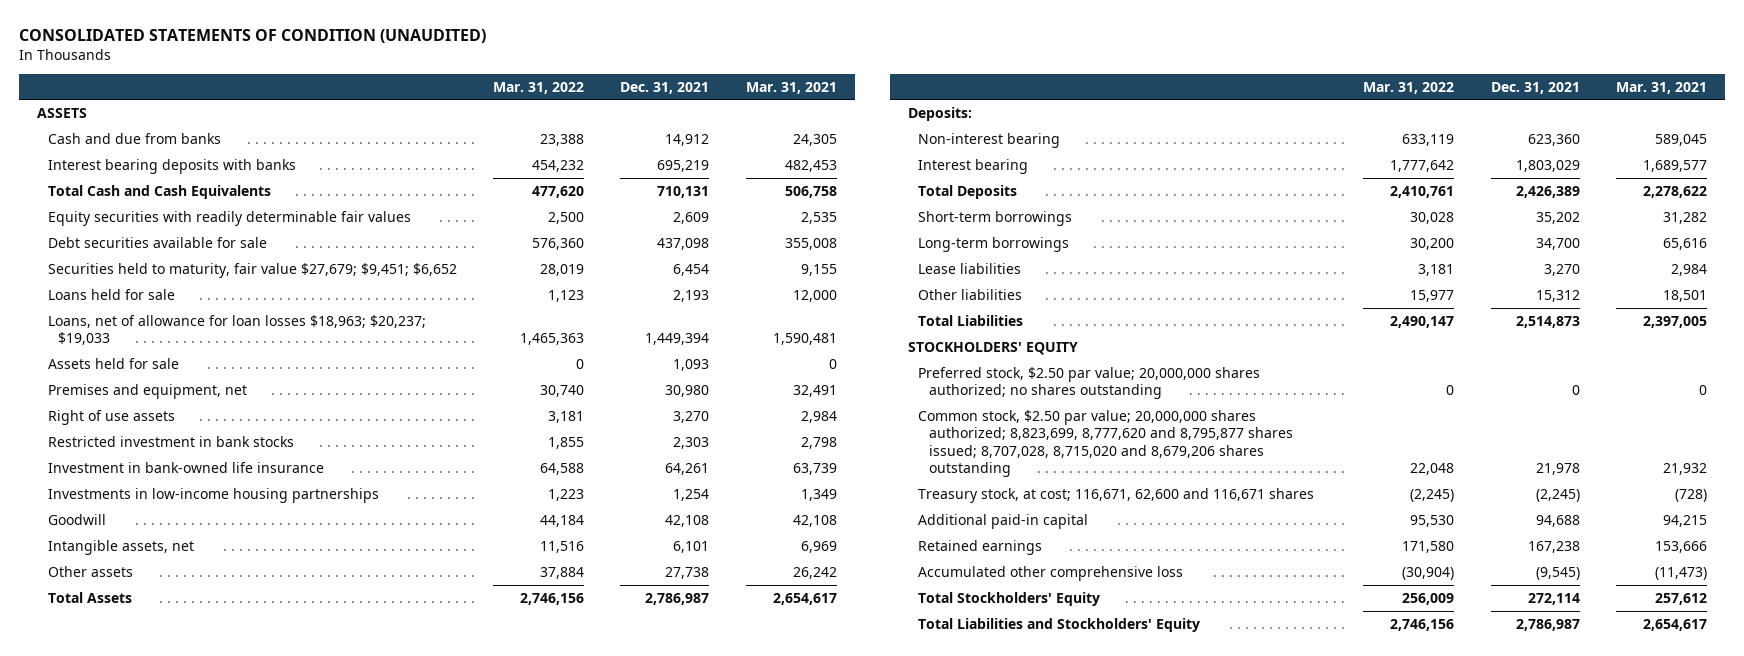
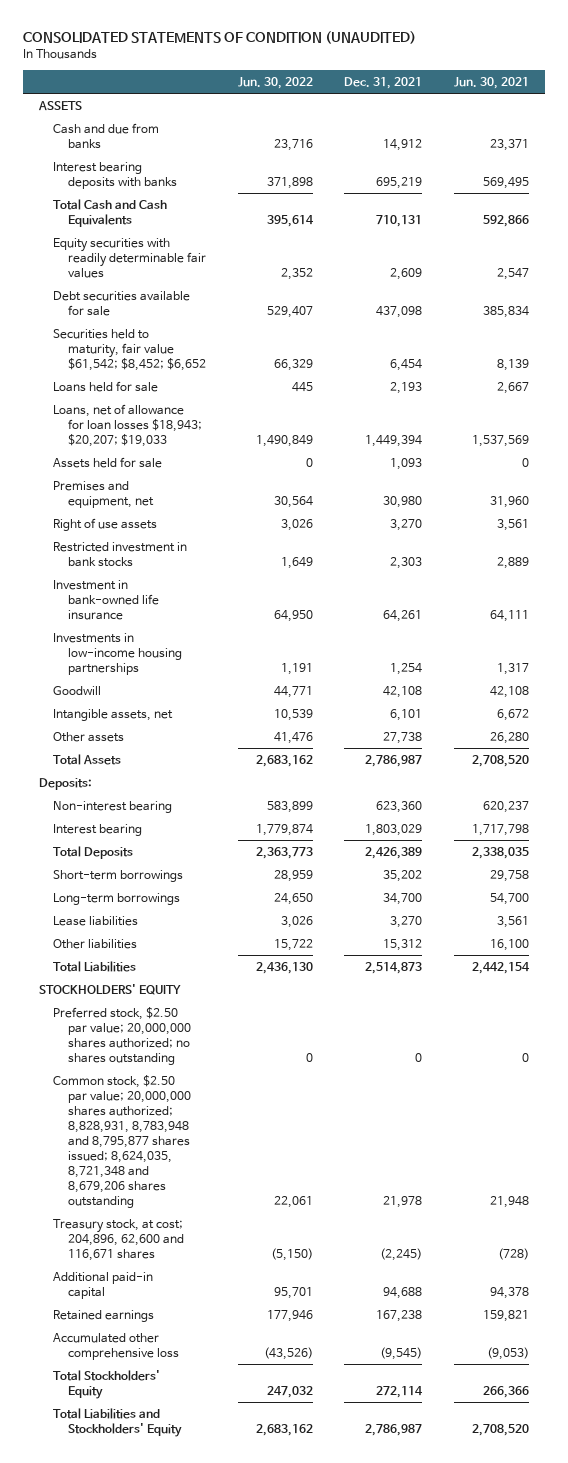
[493,81,585,94] Mar. 31, 2022 -> none
[745,81,837,94] Mar. 31, 2021 -> none
none -> [237,76,313,89] Jun. 30, 2022
none -> [453,76,529,89] Jun. 30, 2021
[47,262,457,278] Securities held to maturity, fair value $27,679; $9,451; $6,652 -> [53,328,206,371] Securities held to maturity, fair value $61,542; $8,452; $6,652
[47,314,426,346] Loans, net of allowance for loan losses $18,963; $20,237; $19,033 -> [53,403,202,447] Loans, net of allowance for loan losses $18,943; $20,207; $19,033
[918,409,1293,477] Common stock, $2.50 par value; 20,000,000 shares authorized; 8,823,699, 8,777,620 and 8,795,877 shares issued; 8,707,028, 8,715,020 and 8,679,206 shares outstanding -> [53,1074,191,1209] Common stock, $2.50 par value; 20,000,000 shares authorized; 8,828,931, 8,783,948 and 8,795,877 shares issued; 8,624,035, 8,721,348 and 8,679,206 shares outstanding
[918,487,1315,503] Treasury stock, at cost; 116,671, 62,600 and 116,671 shares -> [53,1218,184,1261] Treasury stock, at cost; 204,896, 62,600 and 116,671 shares

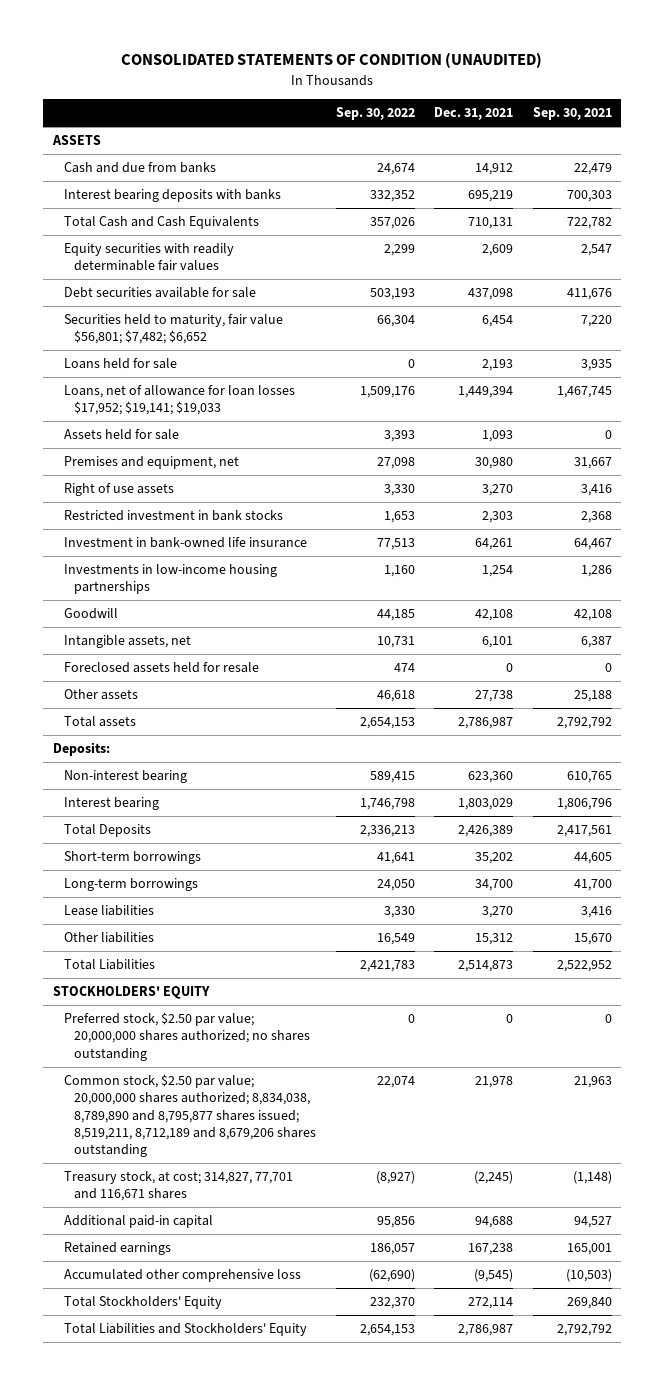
[237,76,313,89] Jun. 30, 2022 -> none
[453,76,529,89] Jun. 30, 2021 -> none
none -> [335,107,415,121] Sep. 30, 2022
none -> [532,107,612,121] Sep. 30, 2021
[53,328,206,371] Securities held to maturity, fair value $61,542; $8,452; $6,652 -> [63,314,283,345] Securities held to maturity, fair value $56,801; $7,482; $6,652
[53,403,202,447] Loans, net of allowance for loan losses $18,943; $20,207; $19,033 -> [63,385,295,416] Loans, net of allowance for loan losses $17,952; $19,141; $19,033
none -> [63,662,259,674] Foreclosed assets held for resale
[53,753,122,765] Total Assets -> [63,716,136,728] Total assets
[53,1074,191,1209] Common stock, $2.50 par value; 20,000,000 shares authorized; 8,828,931, 8,783,948 and 8,795,877 shares issued; 8,624,035, 8,721,348 and 8,679,206 shares outstanding -> [63,1074,317,1157] Common stock, $2.50 par value; 20,000,000 shares authorized; 8,834,038, 8,789,890 and 8,795,877 shares issued; 8,519,211, 8,712,189 and 8,679,206 shares outstanding
[53,1218,184,1261] Treasury stock, at cost; 204,896, 62,600 and 116,671 shares -> [63,1171,293,1202] Treasury stock, at cost; 314,827, 77,701 and 116,671 shares

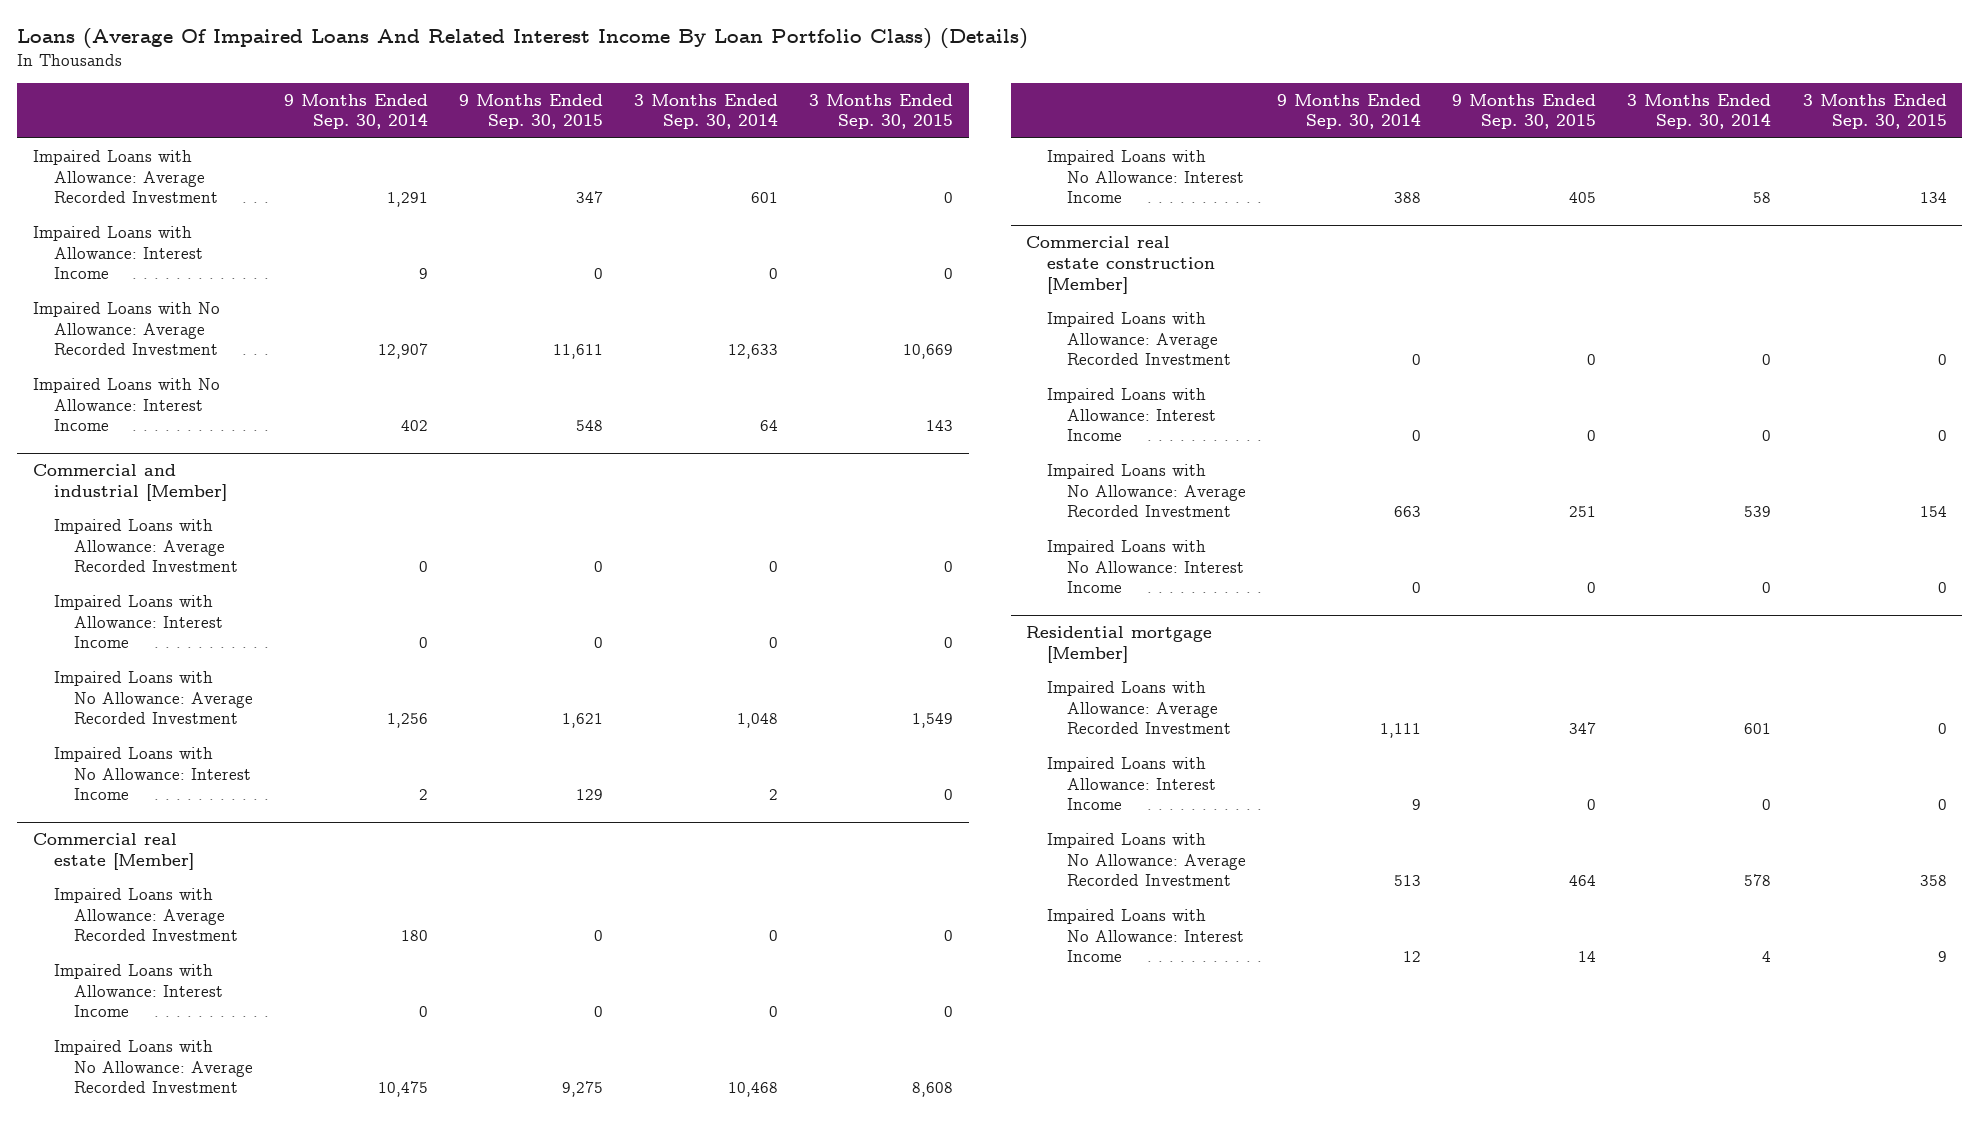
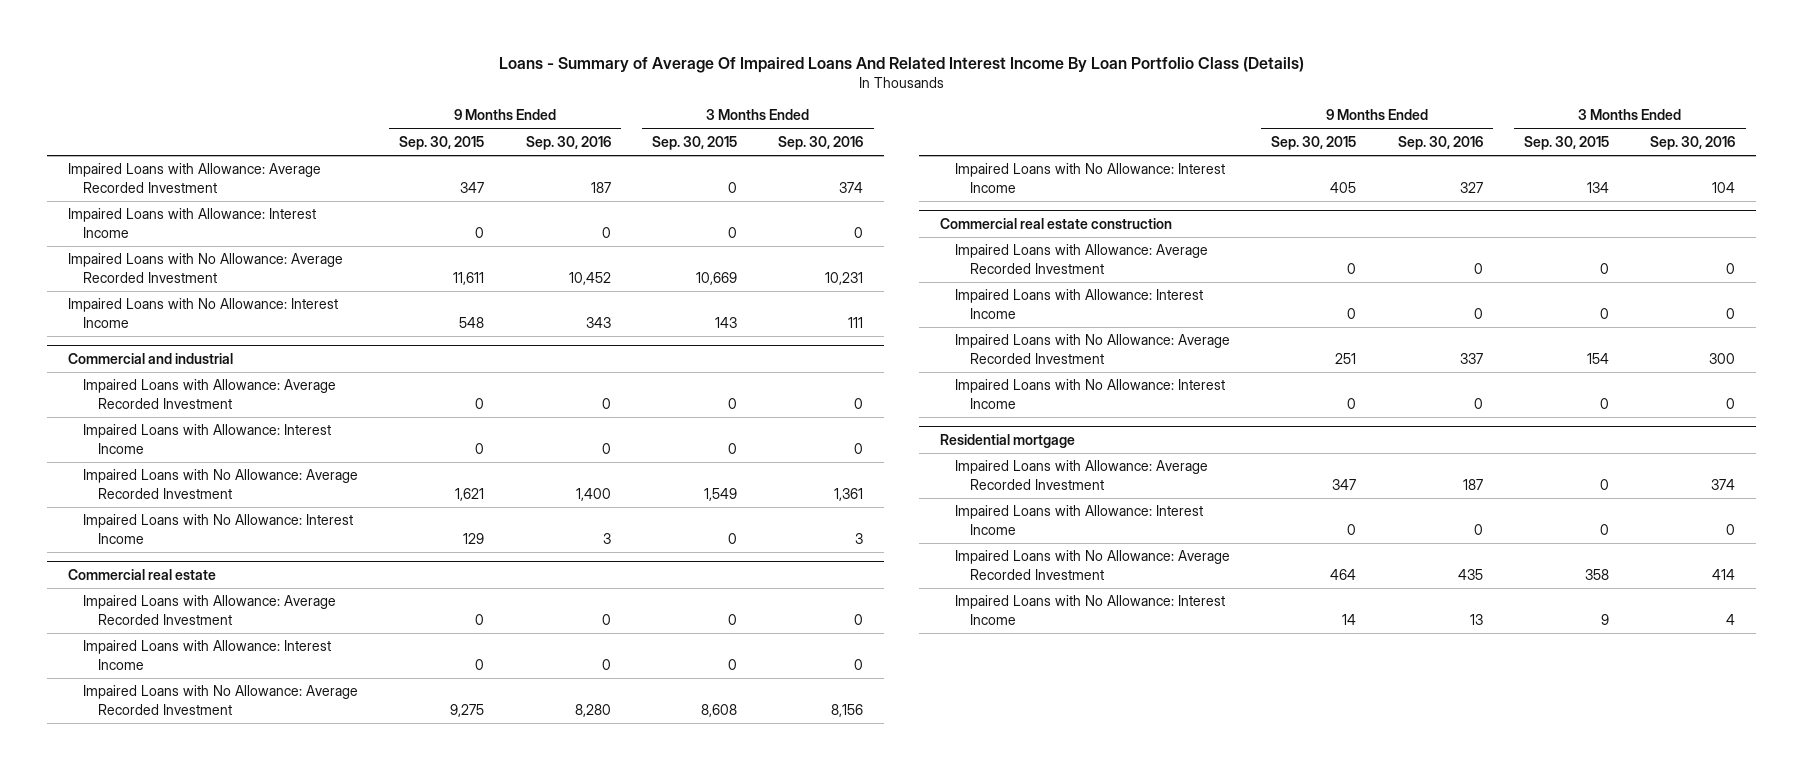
[17,28,1029,50] Loans (Average Of Impaired Loans And Related Interest Income By Loan Portfolio Class) (Details) -> [498,57,1304,74] Loans - Summary of Average Of Impaired Loans And Related Interest Income By Loan Portfolio Class (Details)
[284,93,429,130] 9 Months Ended Sep. 30, 2014 -> none
[634,93,779,130] 3 Months Ended Sep. 30, 2014 -> none
none -> [525,136,611,151] Sep. 30, 2016
none -> [778,136,864,151] Sep. 30, 2016
[32,464,227,501] Commercial and industrial [Member] -> [67,352,233,364] Commercial and industrial
[32,833,194,870] Commercial real estate [Member] -> [67,568,216,580] Commercial real estate
[1026,236,1215,294] Commercial real estate construction [Member] -> [939,217,1172,229] Commercial real estate construction
[1026,626,1213,663] Residential mortgage [Member] -> [939,433,1075,448] Residential mortgage

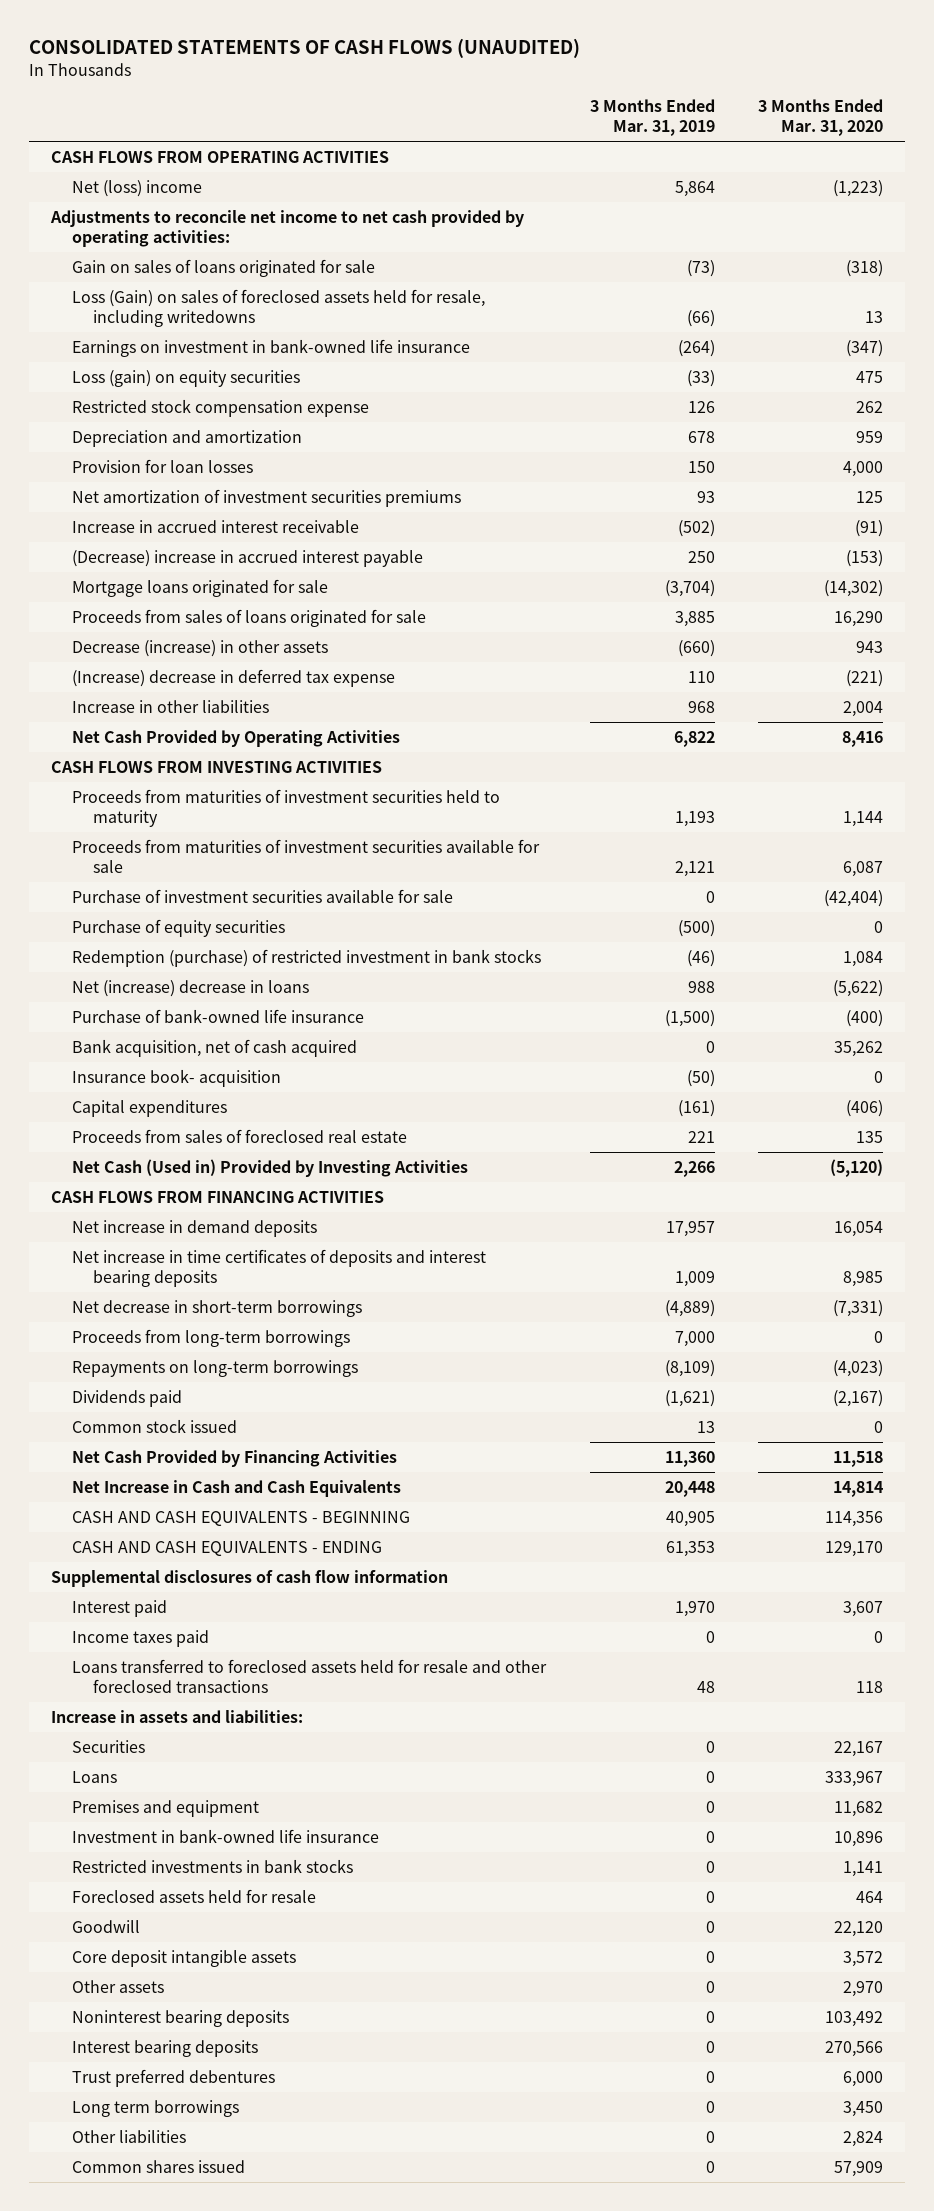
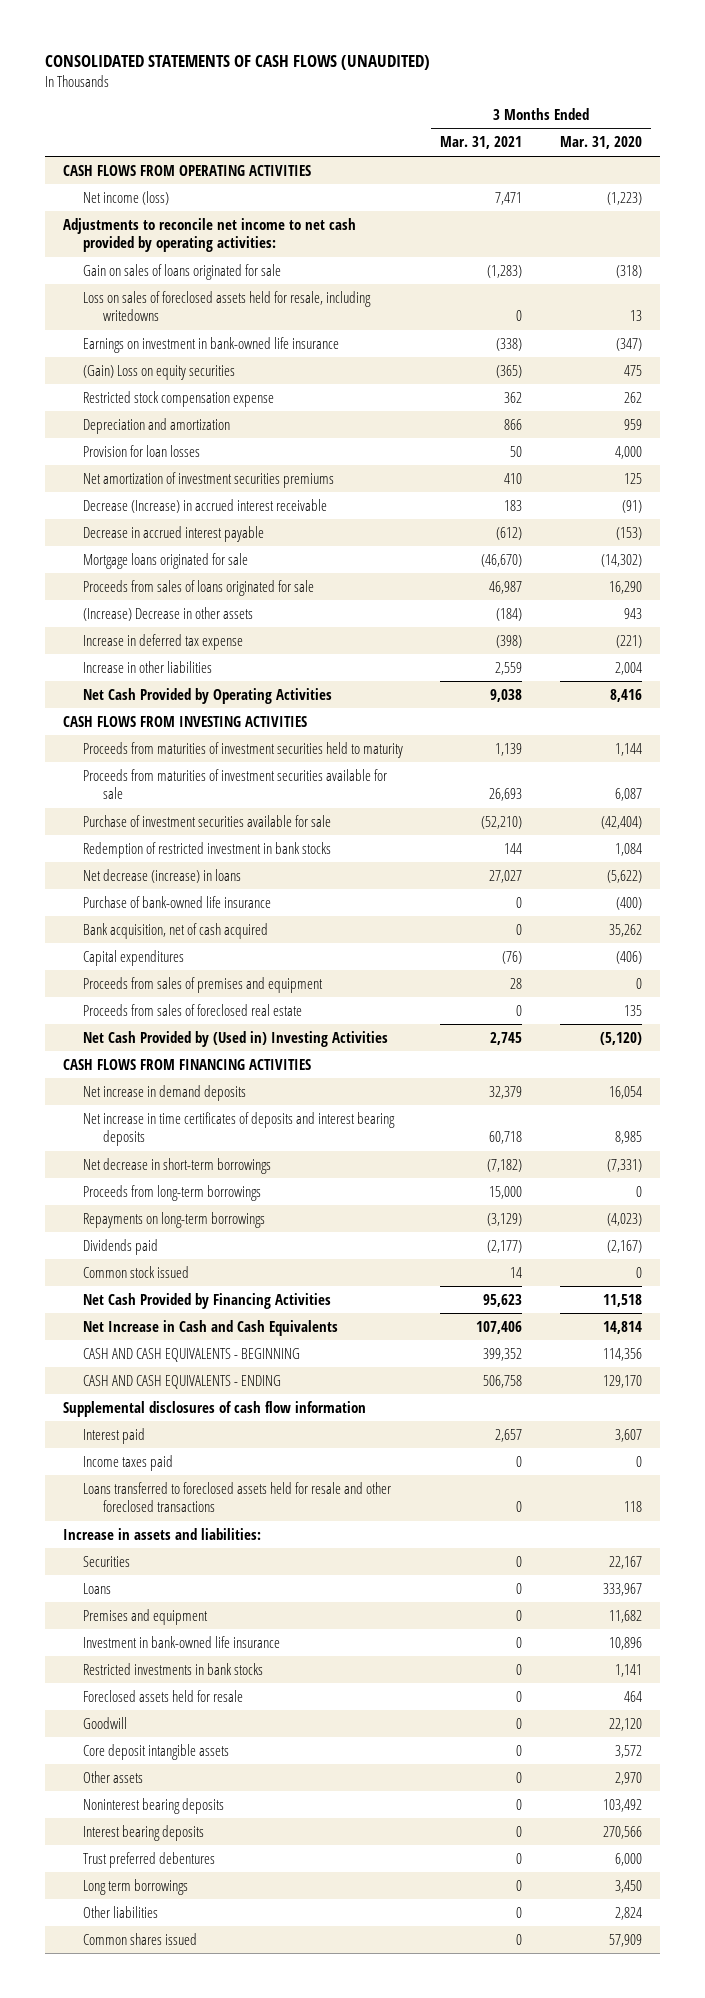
[589,99,715,137] 3 Months Ended Mar. 31, 2019 -> none
none -> [440,136,523,150] Mar. 31, 2021
[72,179,203,197] Net (loss) income -> [83,190,170,205] Net income (loss)
[72,288,486,327] Loss (Gain) on sales of foreclosed assets held for resale, including writedowns -> [83,290,372,322] Loss on sales of foreclosed assets held for resale, including writedowns
[72,369,301,387] Loss (gain) on equity securities -> [83,364,236,380] (Gain) Loss on equity securities
[72,519,360,533] Increase in accrued interest receivable -> [83,498,328,513] Decrease (Increase) in accrued interest receivable
[72,549,424,567] (Decrease) increase in accrued interest payable -> [83,525,265,542] Decrease in accrued interest payable
[72,639,329,657] Decrease (increase) in other assets -> [83,606,254,621] (Increase) Decrease in other assets
[72,668,396,687] (Increase) decrease in deferred tax expense -> [83,633,244,650] Increase in deferred tax expense
[72,918,286,937] Purchase of equity securities -> none
[72,948,542,967] Redemption (purchase) of restricted investment in bank stocks -> [83,841,332,858] Redemption of restricted investment in bank stocks
[72,979,310,997] Net (increase) decrease in loans -> [83,868,242,883] Net decrease (increase) in loans
[72,1068,282,1087] Insurance book- acquisition -> none
none -> [83,976,324,993] Proceeds from sales of premises and equipment
[72,1158,469,1177] Net Cash (Used in) Provided by Investing Activities -> [83,1030,389,1047] Net Cash Provided by (Used in) Investing Activities

